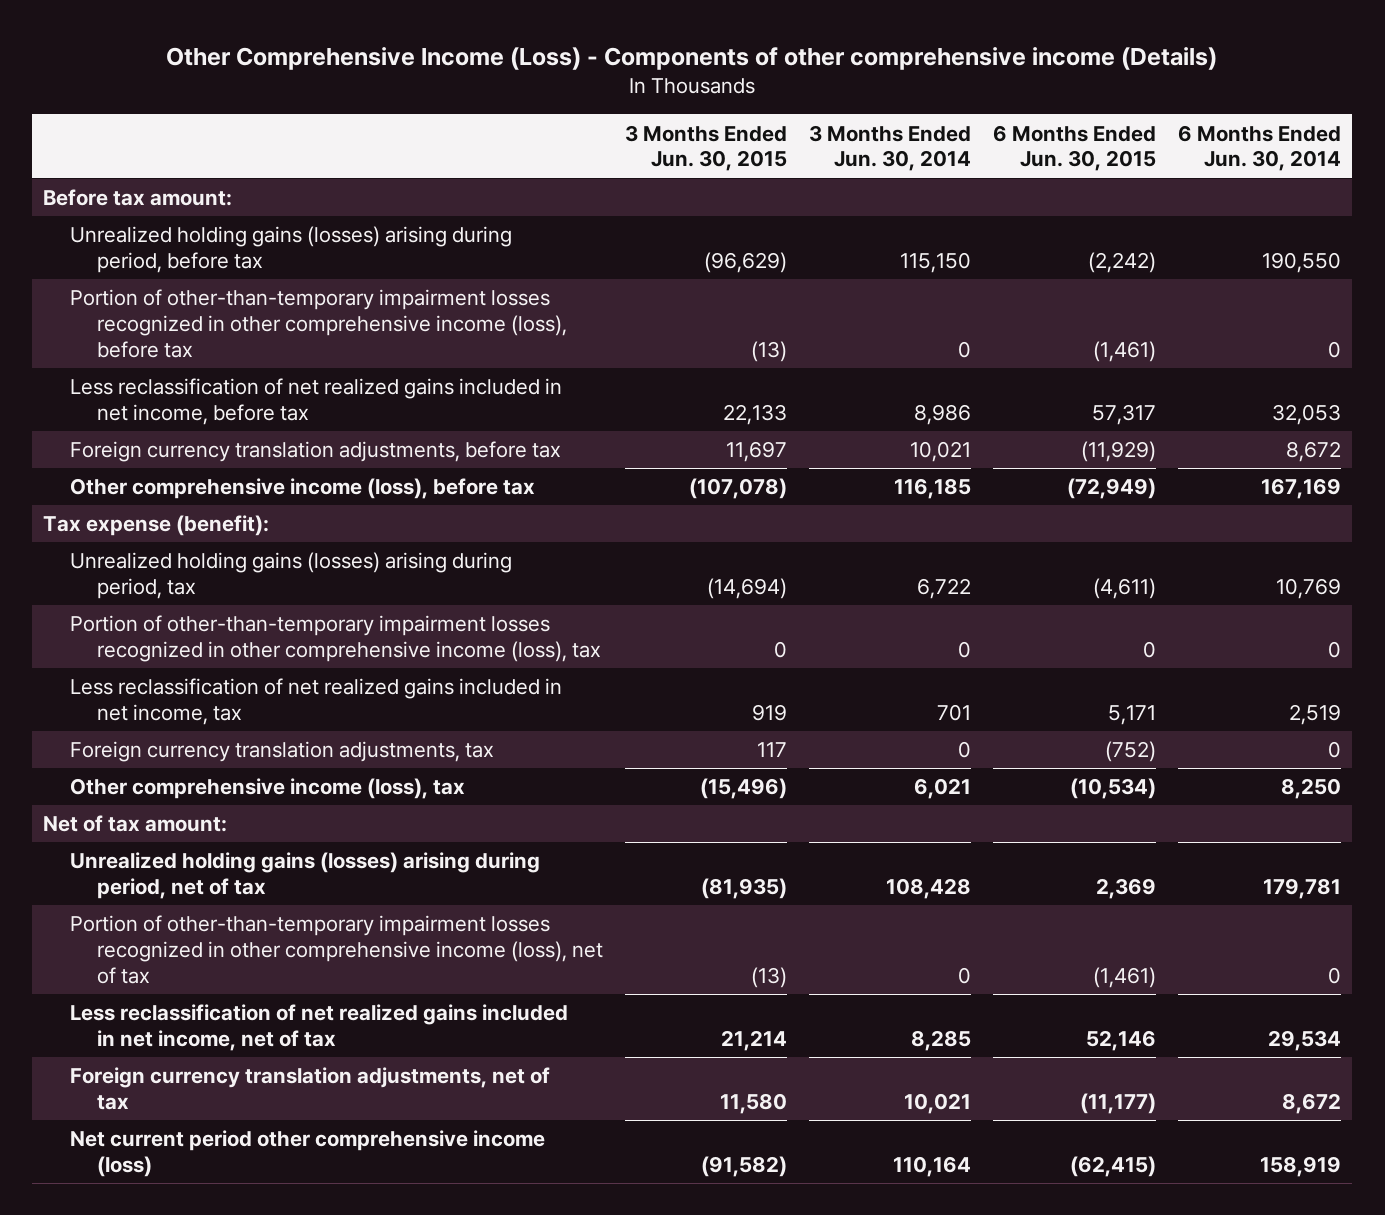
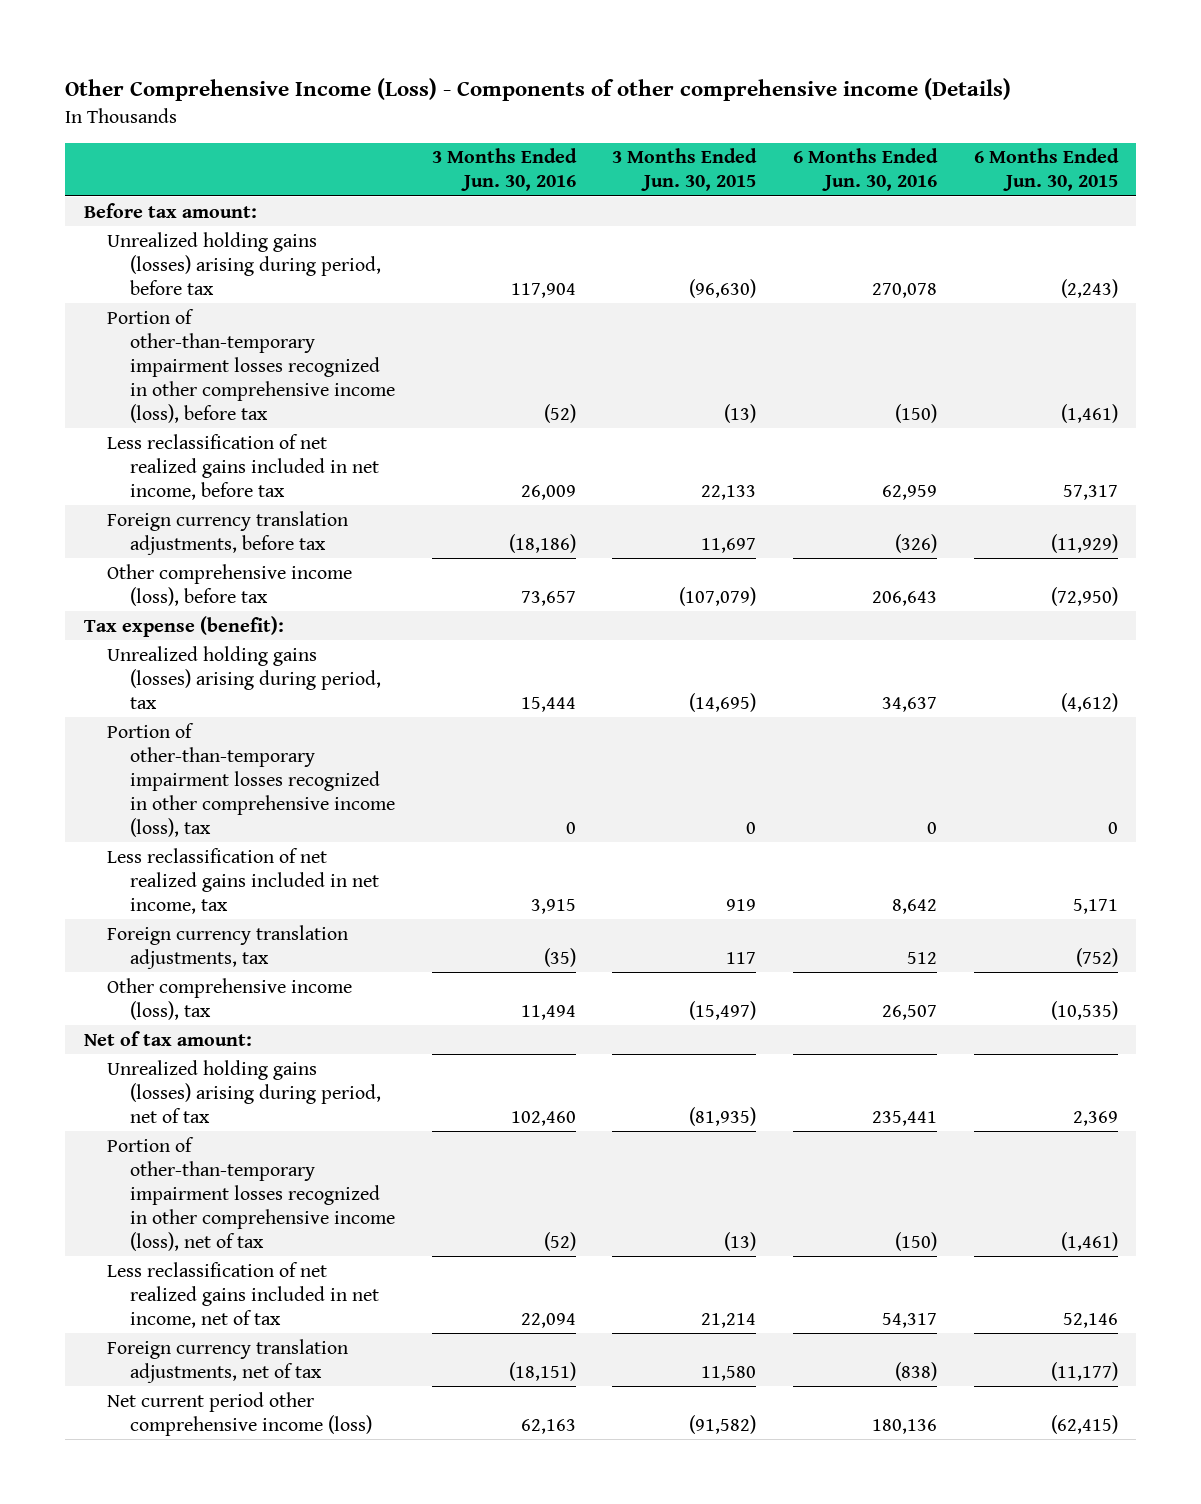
[809,124,972,172] 3 Months Ended Jun. 30, 2014 -> none
[1178,124,1342,172] 6 Months Ended Jun. 30, 2014 -> none
none -> [431,148,577,192] 3 Months Ended Jun. 30, 2016
none -> [793,148,939,192] 6 Months Ended Jun. 30, 2016
[704,251,788,273] (96,629) -> [689,278,757,298] (96,630)
[1088,251,1157,273] (2,242) -> [1060,278,1118,298] (2,243)
[689,478,788,500] (107,078) -> [679,586,757,606] (107,079)
[1067,478,1157,500] (72,949) -> [1050,586,1118,606] (72,950)
[707,577,788,599] (14,694) -> [689,692,757,712] (14,695)
[1093,577,1157,599] (4,611) -> [1060,692,1118,712] (4,612)
[700,778,788,800] (15,496) -> [689,1000,757,1020] (15,497)
[1070,778,1157,800] (10,534) -> [1050,1000,1118,1020] (10,535)

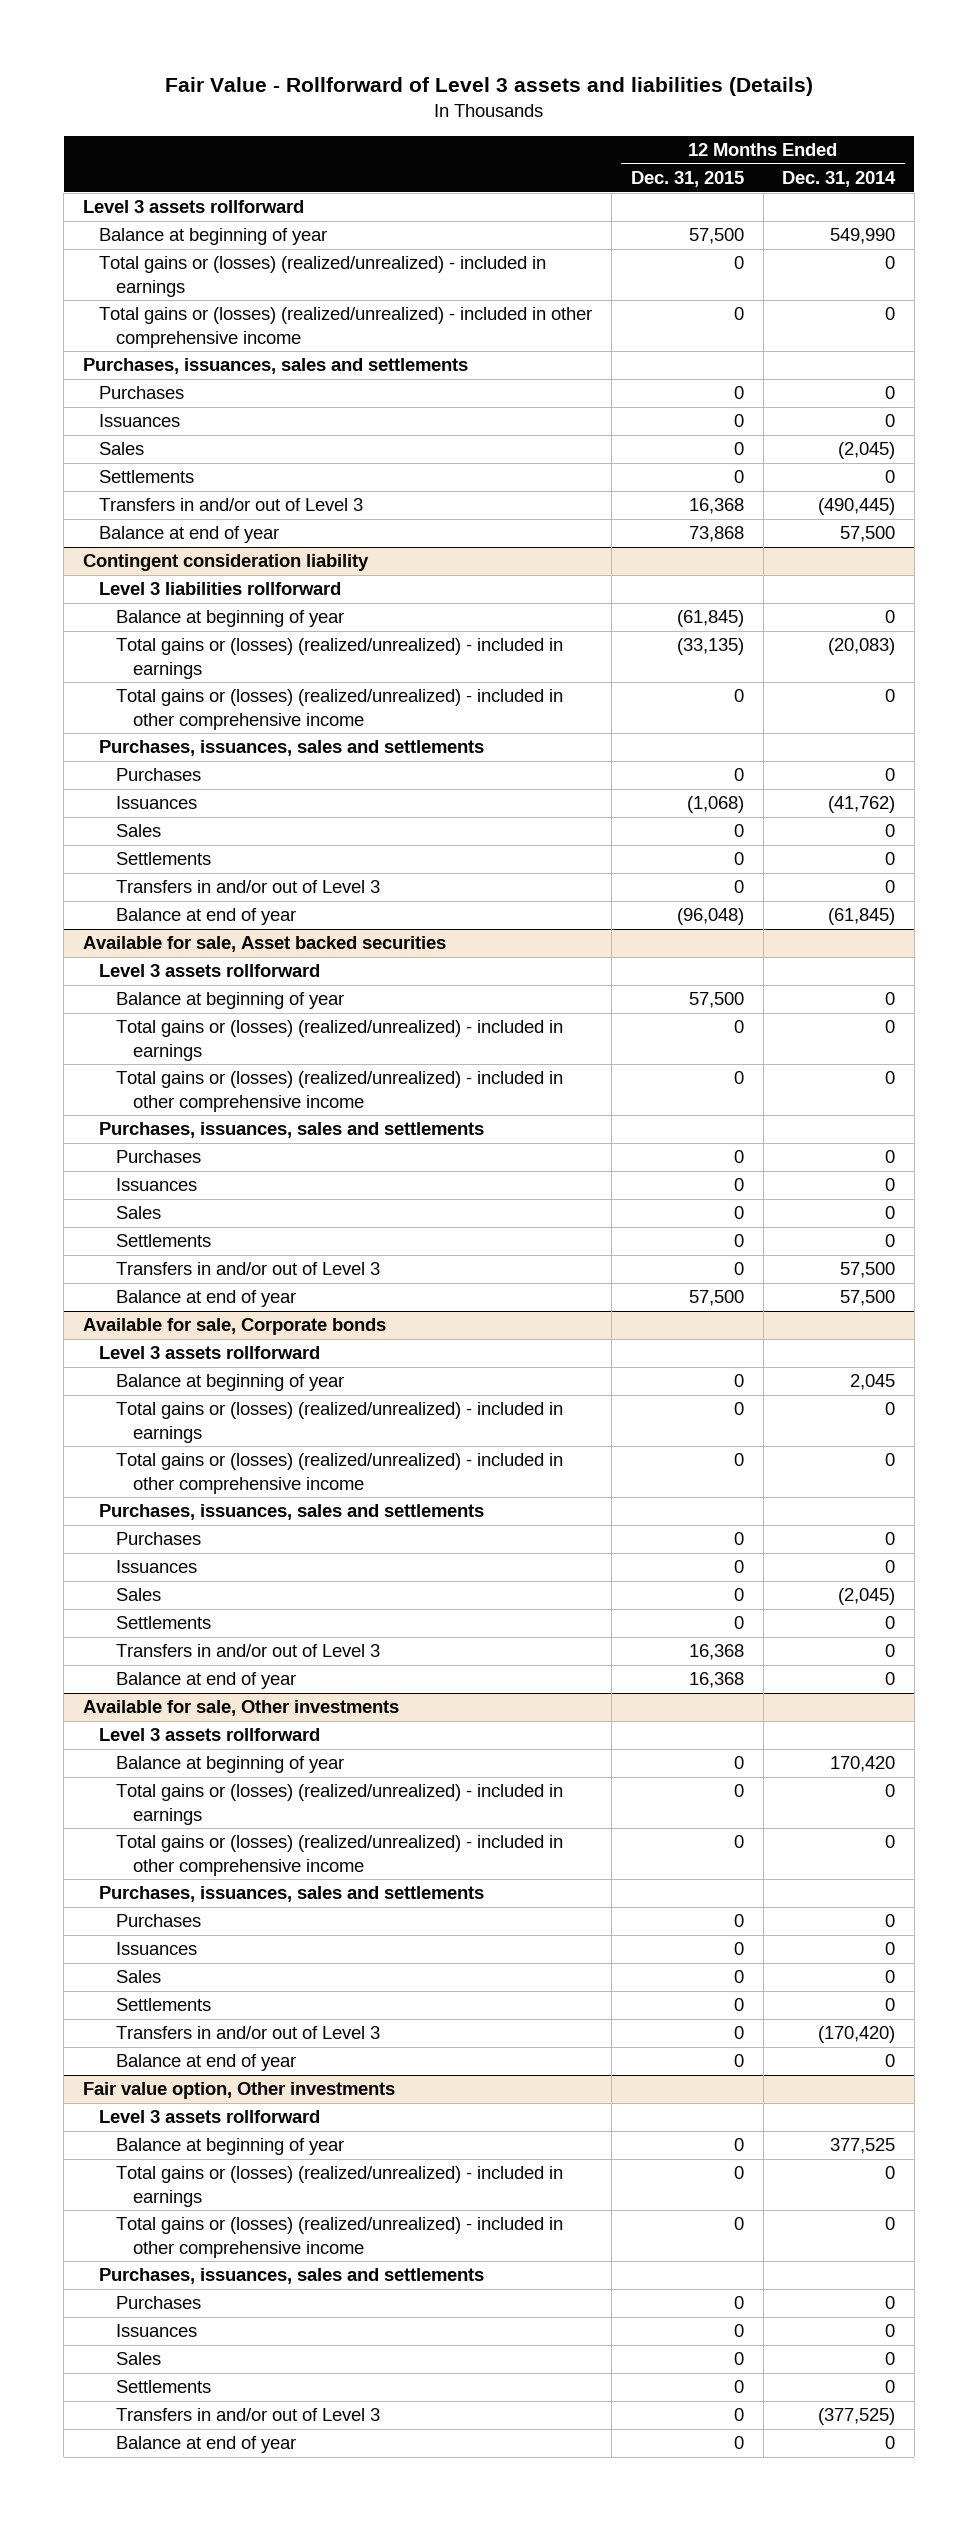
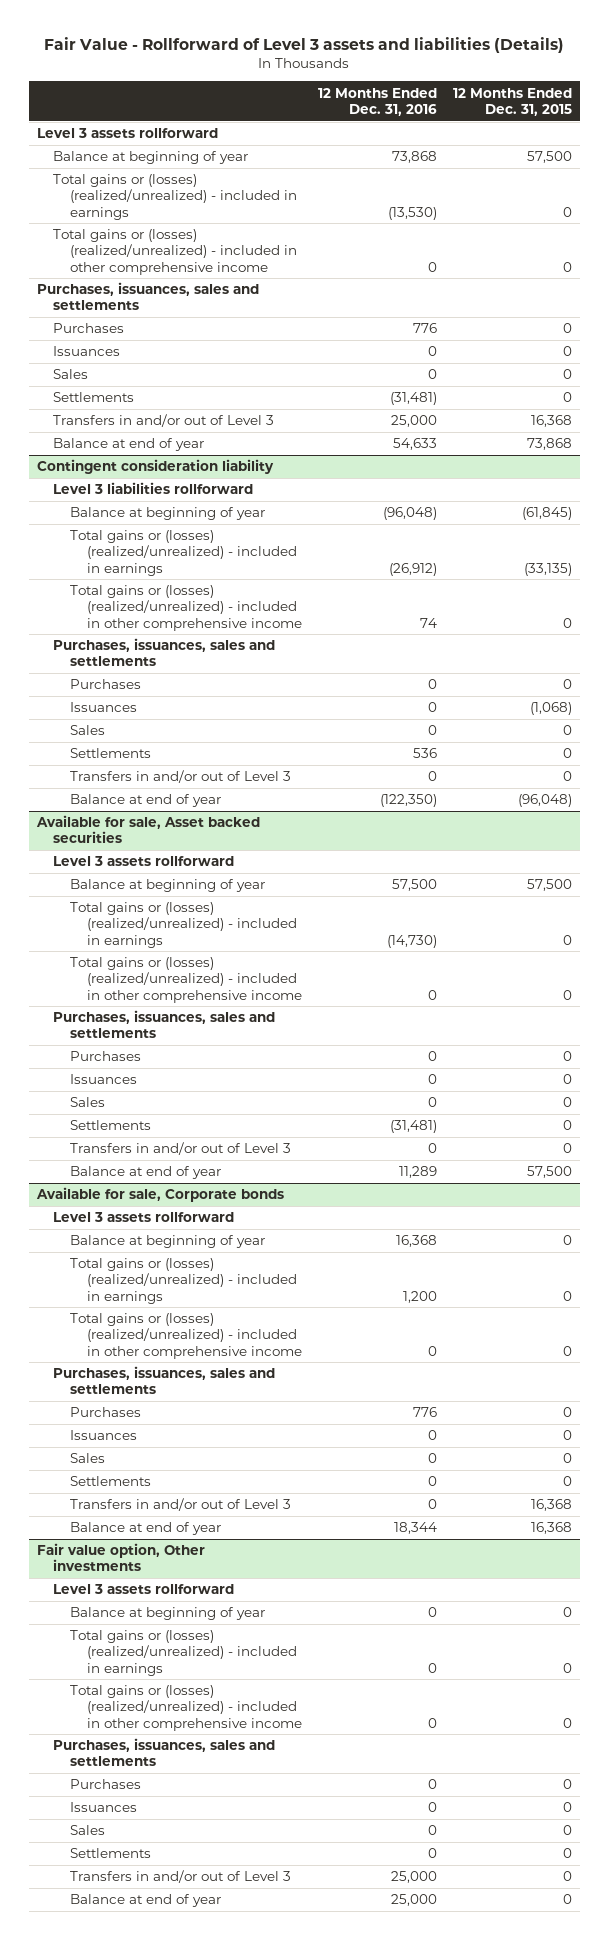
[782,170,897,187] Dec. 31, 2014 -> none
none -> [317,87,437,116] 12 Months Ended Dec. 31, 2016
[82,1700,399,1717] Available for sale, Other investments -> none
[99,1728,321,1742] Level 3 assets rollforward -> none
[116,1756,345,1774] Balance at beginning of year -> none
[116,1784,564,1825] Total gains or (losses) (realized/unrealized) - included in earnings -> none
[116,1835,564,1876] Total gains or (losses) (realized/unrealized) - included in other comprehensive income -> none
[99,1886,485,1903] Purchases, issuances, sales and settlements -> none
[116,1914,202,1928] Purchases -> none
[116,1942,198,1956] Issuances -> none
[116,1970,162,1984] Sales -> none
[116,1998,212,2012] Settlements -> none
[116,2026,381,2040] Transfers in and/or out of Level 3 -> none
[116,2054,297,2072] Balance at end of year -> none

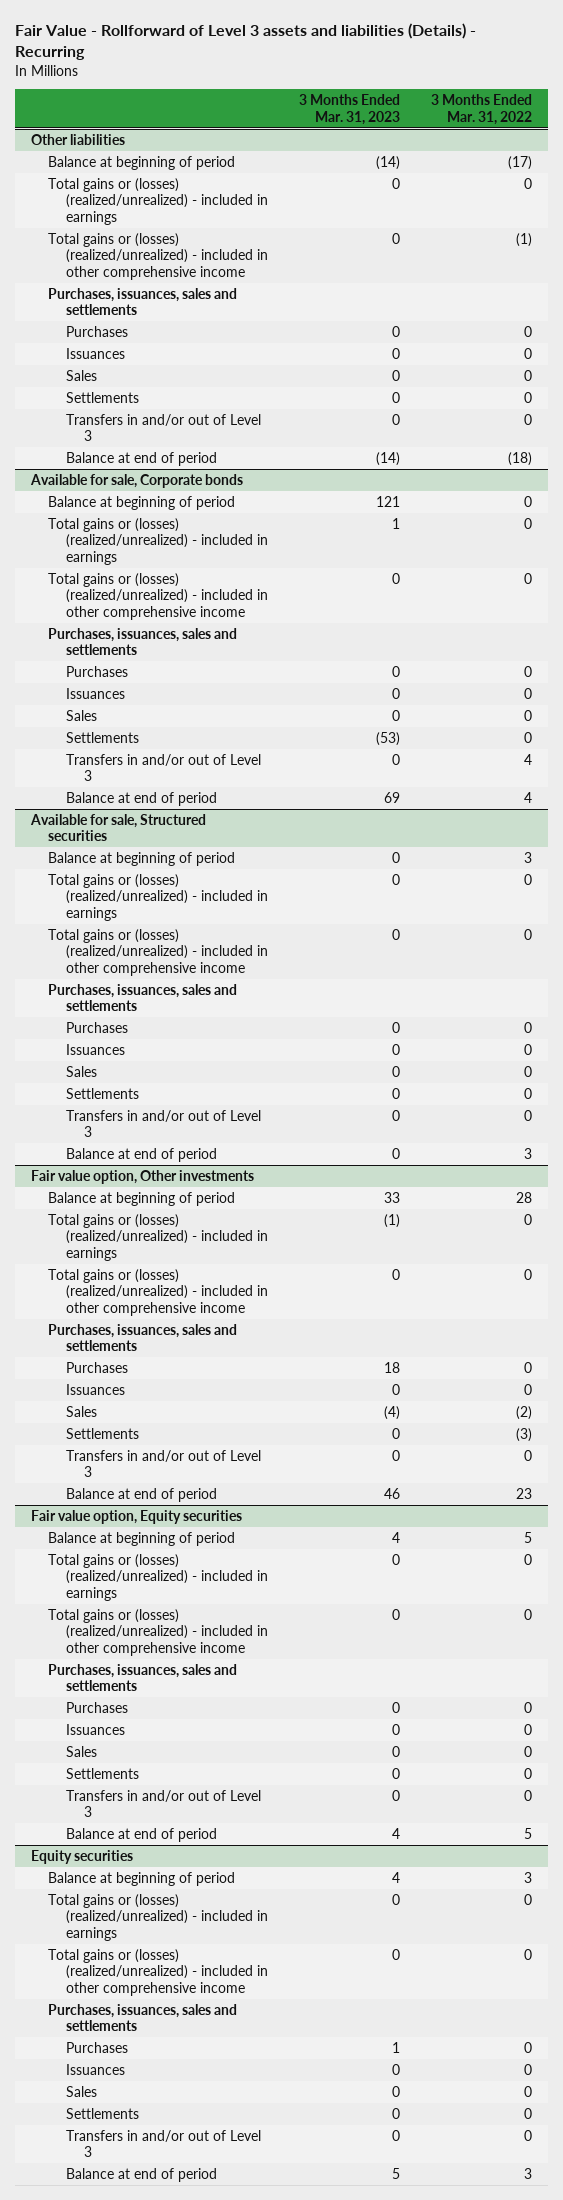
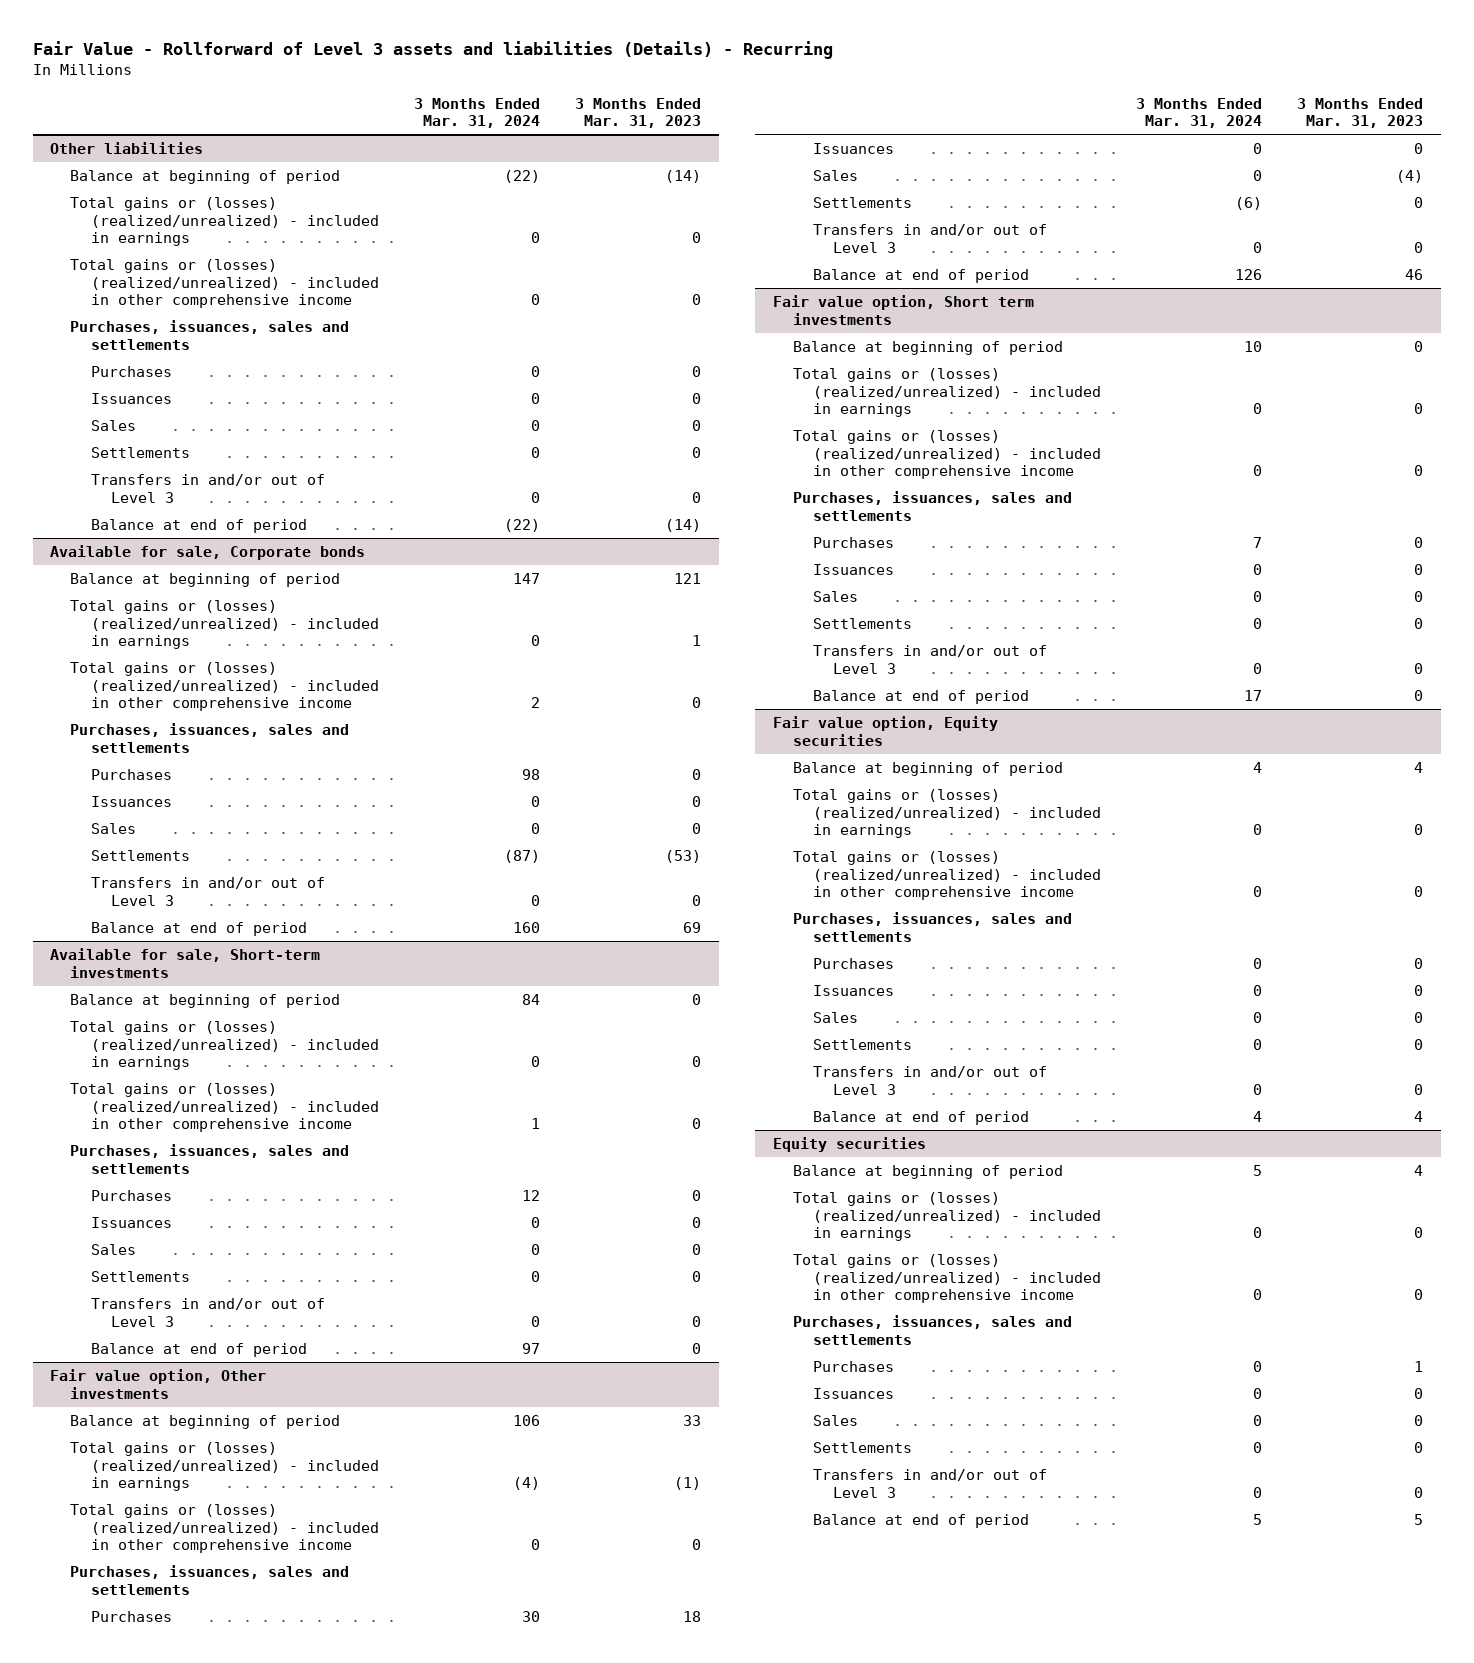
[431,93,533,125] 3 Months Ended Mar. 31, 2022 -> none
none -> [413,97,540,129] 3 Months Ended Mar. 31, 2024
[29,813,206,842] Available for sale, Structured securities -> none
none -> [50,947,321,978] Available for sale, Short-term investments
none -> [772,294,1034,325] Fair value option, Short term investments
none -> [792,340,1063,355] Balance at beginning of period
none -> [792,367,1101,418] Total gains or (losses) (realized/unrealized) - included in earnings
none -> [792,429,1101,480] Total gains or (losses) (realized/unrealized) - included in other comprehensive income
none -> [792,490,1072,521] Purchases, issuances, sales and settlements
none -> [812,536,894,548] Purchases
none -> [812,563,894,575] Issuances
none -> [812,590,858,602] Sales
none -> [812,617,912,629] Settlements
none -> [812,644,1047,674] Transfers in and/or out of Level 3
none -> [812,689,1029,704] Balance at end of period

